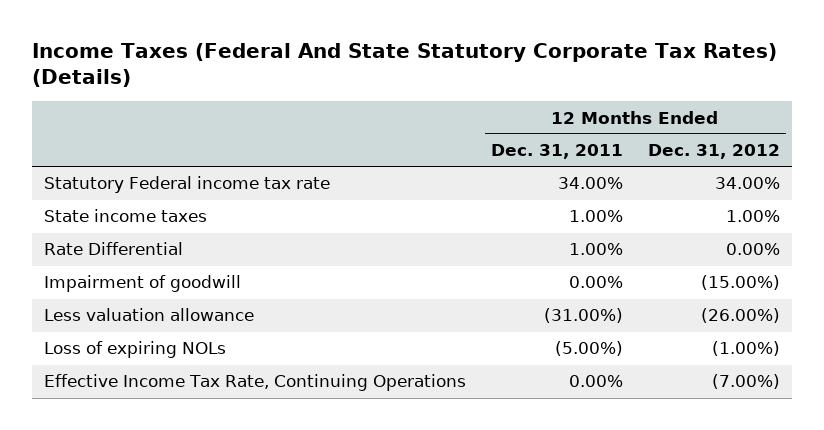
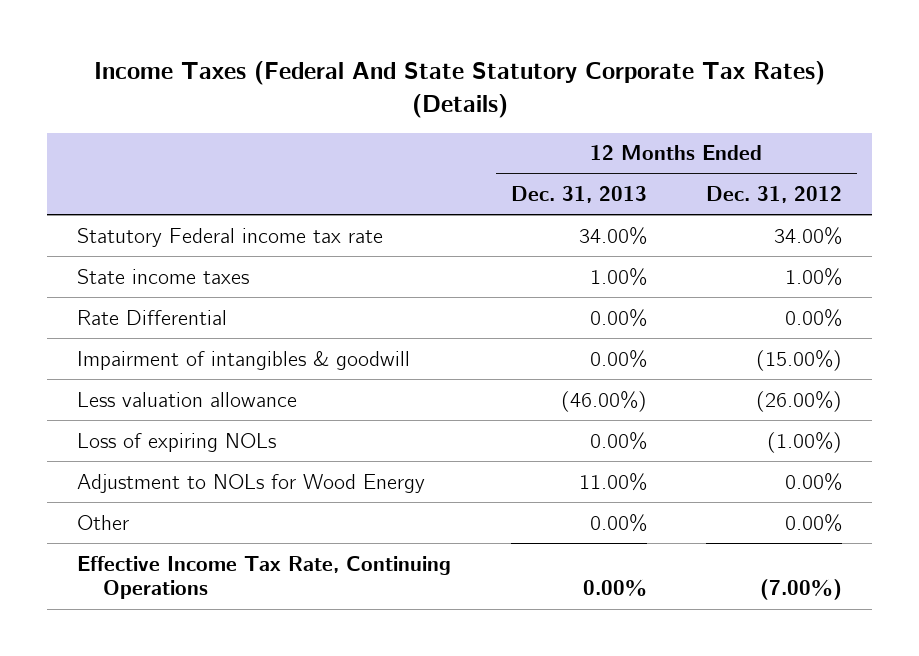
[490,144,623,160] Dec. 31, 2011 -> none
none -> [510,186,647,204] Dec. 31, 2013
[44,275,242,293] Impairment of goodwill -> [76,350,410,370] Impairment of intangibles & goodwill
none -> [76,473,425,493] Adjustment to NOLs for Wood Energy
none -> [76,514,129,530] Other

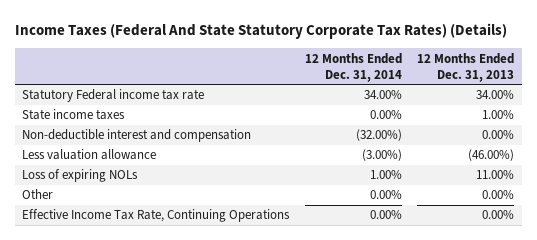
[706,186,843,204] Dec. 31, 2012 -> none
none -> [304,52,402,82] 12 Months Ended Dec. 31, 2014
[76,309,227,325] Rate Differential -> none
[76,350,410,370] Impairment of intangibles & goodwill -> none
none -> [22,129,252,143] Non-deductible interest and compensation
[76,473,425,493] Adjustment to NOLs for Wood Energy -> none
[589,431,647,450] 0.00% -> [476,170,515,180] 11.00%

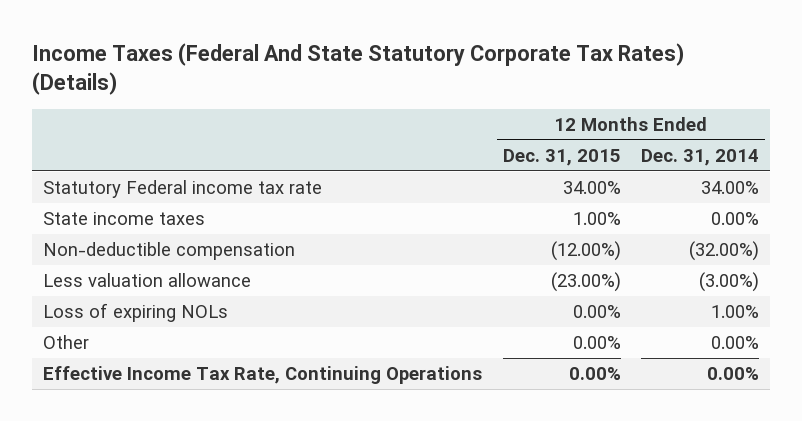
[417,52,515,82] 12 Months Ended Dec. 31, 2013 -> none
none -> [502,149,621,167] Dec. 31, 2015
[22,129,252,143] Non-deductible interest and compensation -> [42,242,295,261] Non-deductible compensation

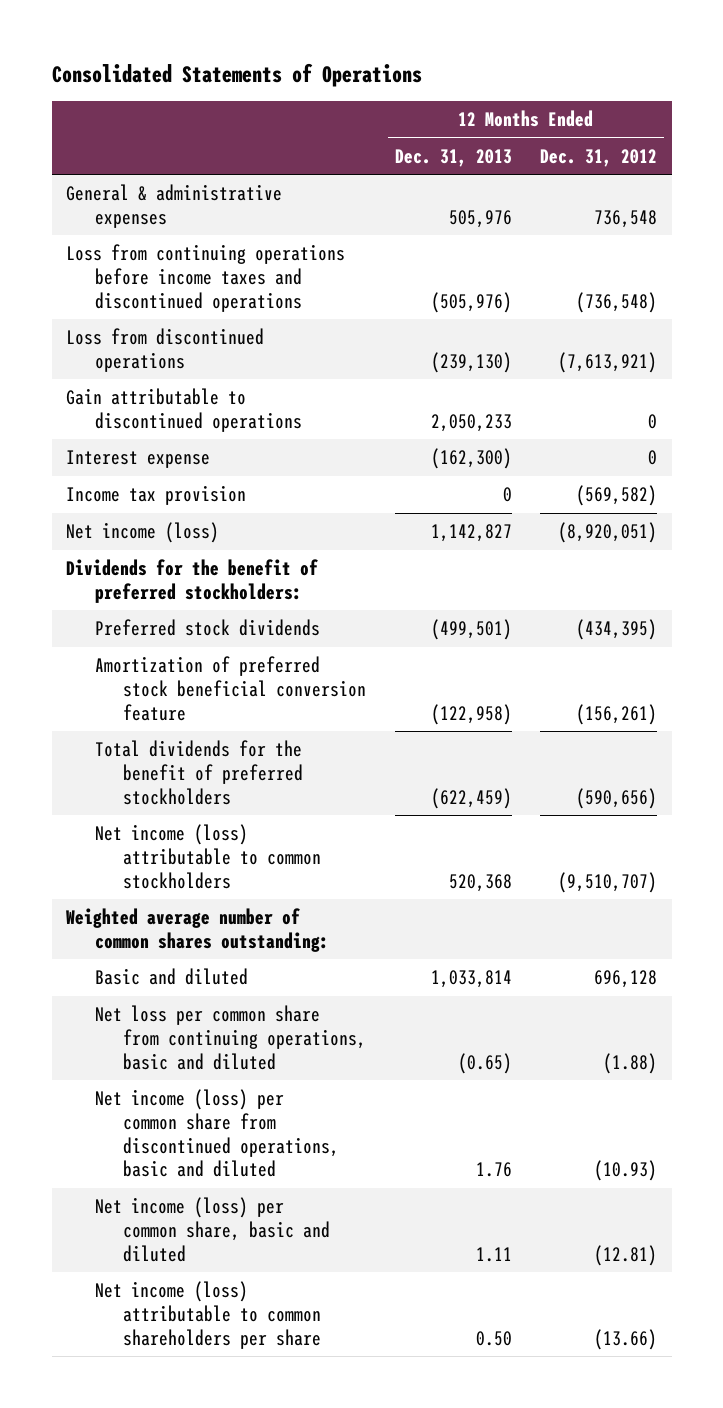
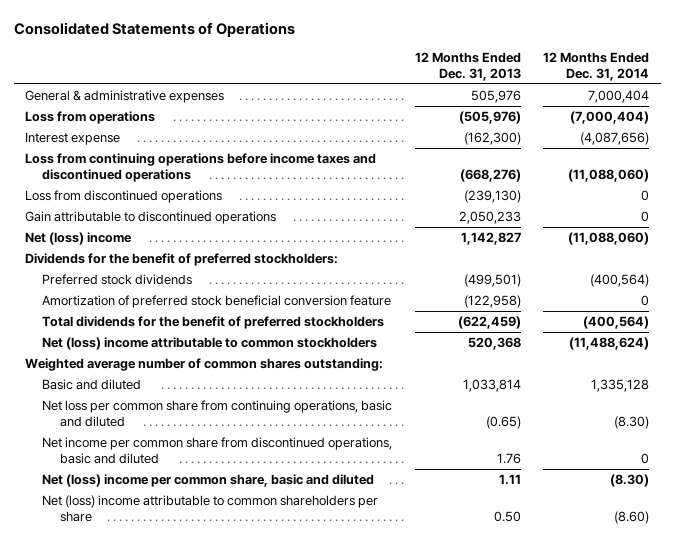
[540,148,658,167] Dec. 31, 2012 -> none
none -> [543,52,650,81] 12 Months Ended Dec. 31, 2014
none -> [25,110,156,124] Loss from operations
[65,450,210,469] Interest expense -> [25,131,121,145] Interest expense
[430,291,512,313] (505,976) -> [459,168,521,182] (668,276)
[65,485,246,506] Income tax provision -> none
[65,522,219,544] Net income (loss) -> [25,231,133,245] Net (loss) income
[94,824,322,889] Net income (loss) attributable to common stockholders -> [42,336,378,350] Net (loss) income attributable to common stockholders
[94,1089,340,1178] Net income (loss) per common share from discontinued operations, basic and diluted -> [42,436,393,464] Net income per common share from discontinued operations, basic and diluted
[94,1197,331,1262] Net income (loss) per common share, basic and diluted -> [42,473,375,487] Net (loss) income per common share, basic and diluted
[94,1281,322,1349] Net income (loss) attributable to common shareholders per share -> [42,494,379,522] Net (loss) income attributable to common shareholders per share

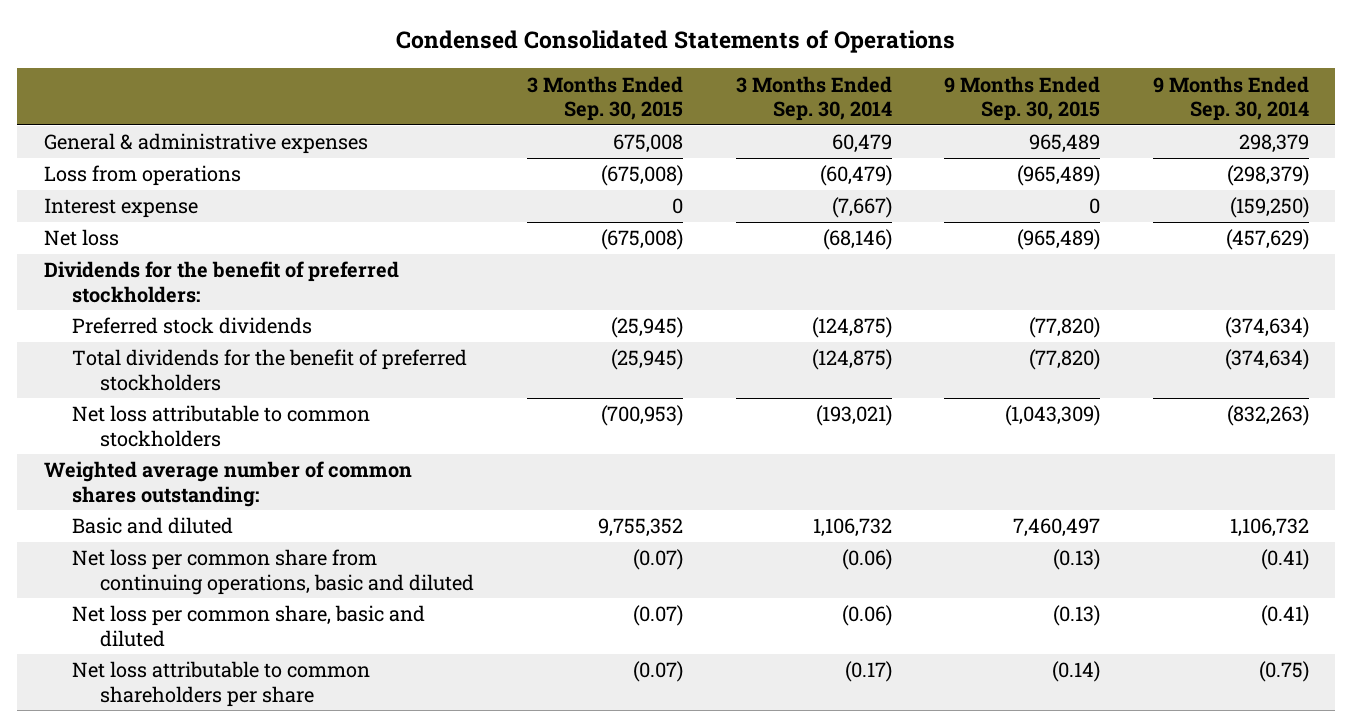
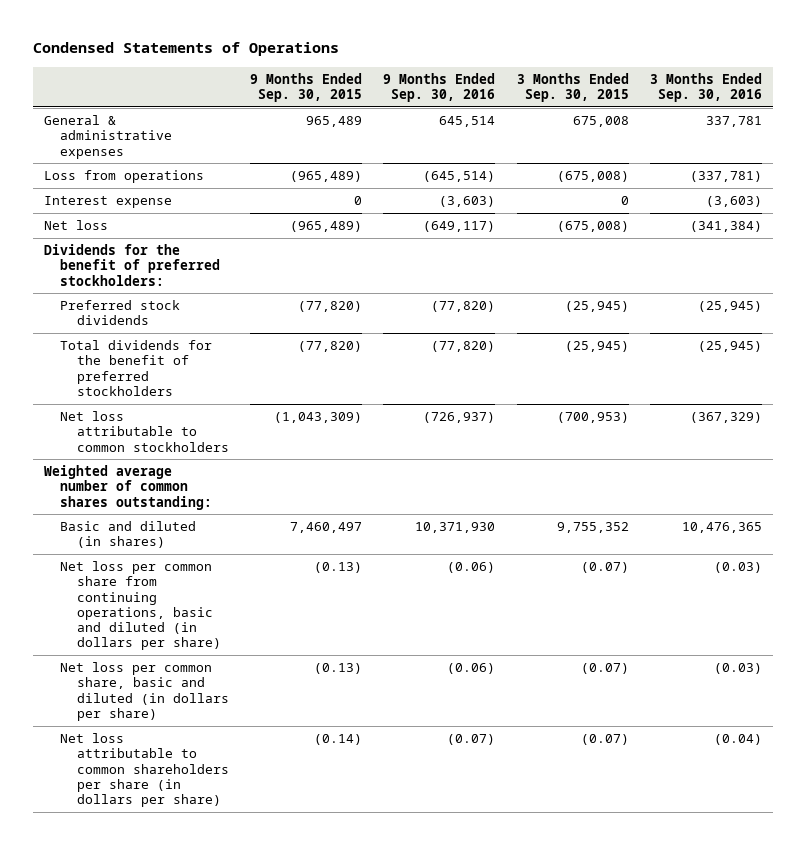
[396,30,956,54] Condensed Consolidated Statements of Operations -> [33,42,340,57] Condensed Statements of Operations
[735,75,892,121] 3 Months Ended Sep. 30, 2014 -> none
[1153,75,1310,121] 9 Months Ended Sep. 30, 2014 -> none
none -> [383,72,496,102] 9 Months Ended Sep. 30, 2016
none -> [650,72,763,102] 3 Months Ended Sep. 30, 2016
[71,517,233,535] Basic and diluted -> [60,521,197,549] Basic and diluted (in shares)
[71,549,475,595] Net loss per common share from continuing operations, basic and diluted -> [60,561,221,651] Net loss per common share from continuing operations, basic and diluted (in dollars per share)
[71,605,425,647] Net loss per common share, basic and diluted -> [60,662,229,721] Net loss per common share, basic and diluted (in dollars per share)
[71,661,370,707] Net loss attributable to common shareholders per share -> [60,733,229,808] Net loss attributable to common shareholders per share (in dollars per share)

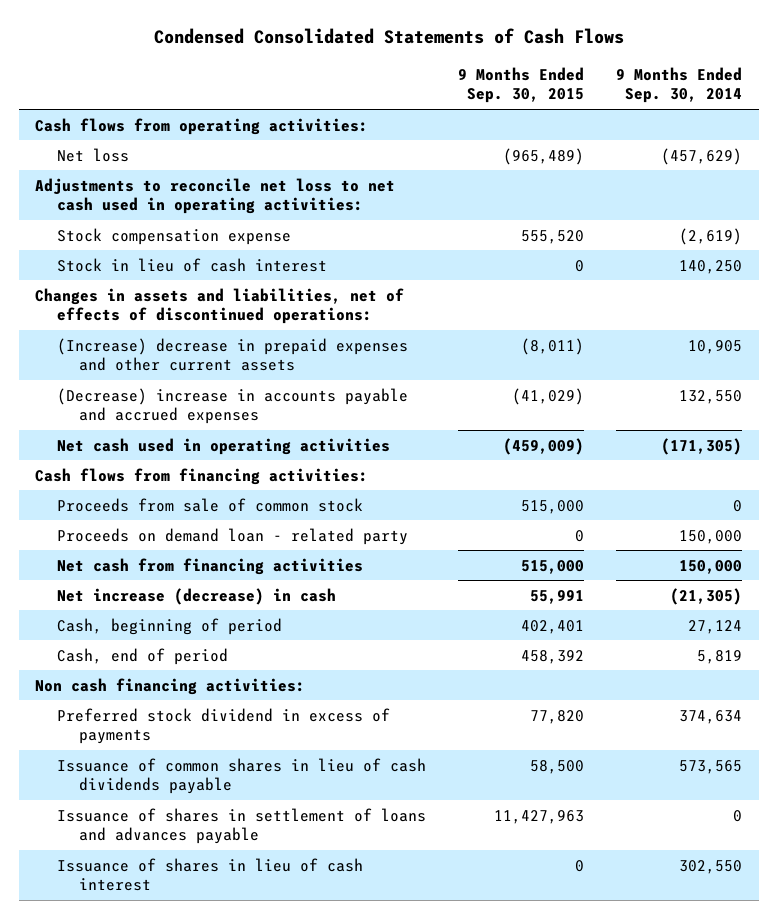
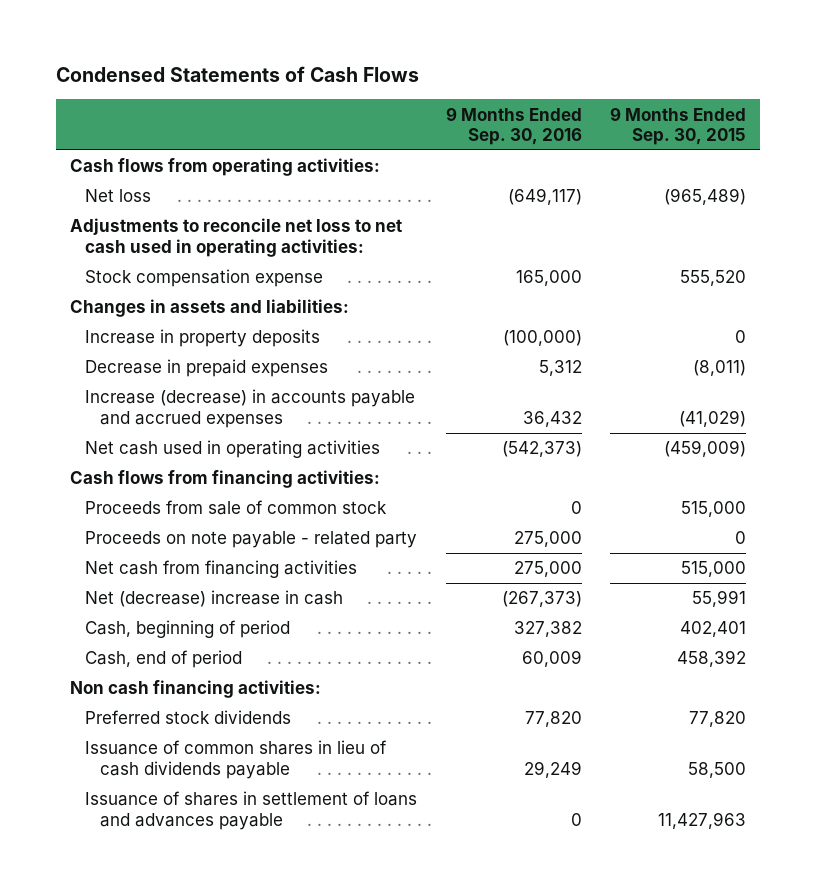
[153,28,624,45] Condensed Consolidated Statements of Cash Flows -> [56,66,420,83] Condensed Statements of Cash Flows
[616,66,743,104] 9 Months Ended Sep. 30, 2014 -> none
none -> [445,106,582,145] 9 Months Ended Sep. 30, 2016
[56,257,327,272] Stock in lieu of cash interest -> none
[35,287,405,325] Changes in assets and liabilities, net of effects of discontinued operations: -> [70,299,350,318] Changes in assets and liabilities:
none -> [85,329,321,348] Increase in property deposits
[56,337,408,372] (Increase) decrease in prepaid expenses and other current assets -> [85,359,329,378] Decrease in prepaid expenses
[56,387,408,425] (Decrease) increase in accounts payable and accrued expenses -> [85,389,416,428] Increase (decrease) in accounts payable and accrued expenses
[56,527,408,545] Proceeds on demand loan - related party -> [85,531,418,549] Proceeds on note payable - related party
[56,587,336,605] Net increase (decrease) in cash -> [85,590,344,608] Net (decrease) increase in cash
[56,707,390,745] Preferred stock dividend in excess of payments -> [85,710,292,725] Preferred stock dividends
[56,857,363,892] Issuance of shares in lieu of cash interest -> none

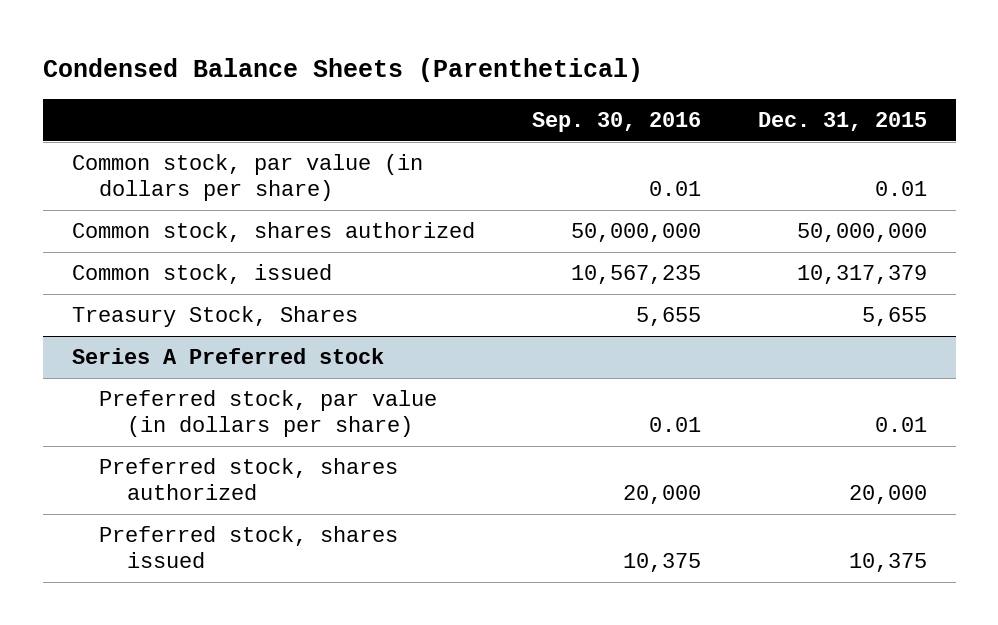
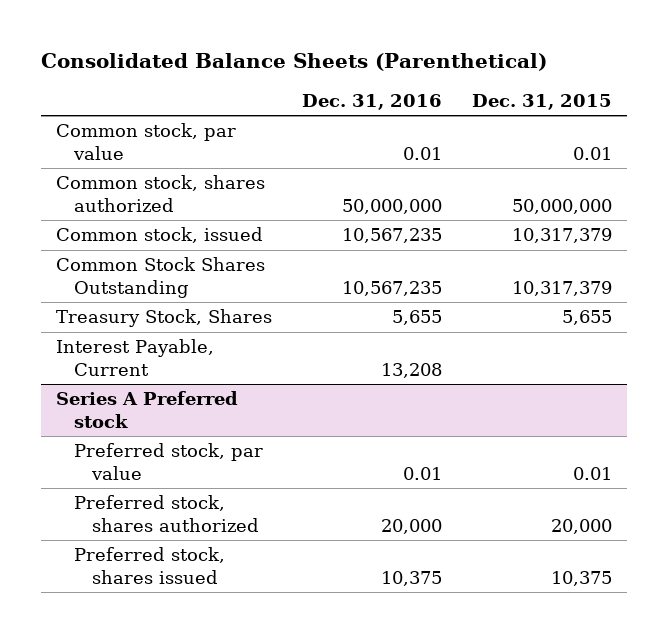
[42,57,643,82] Condensed Balance Sheets (Parenthetical) -> [40,53,547,72] Consolidated Balance Sheets (Parenthetical)
[531,111,701,132] Sep. 30, 2016 -> none
none -> [301,93,442,110] Dec. 31, 2016
[71,154,423,202] Common stock, par value (in dollars per share) -> [55,123,236,161] Common stock, par value
none -> [55,257,265,299] Common Stock Shares Outstanding
none -> [55,339,214,377] Interest Payable, Current
[99,390,438,438] Preferred stock, par value (in dollars per share) -> [73,443,263,481] Preferred stock, par value

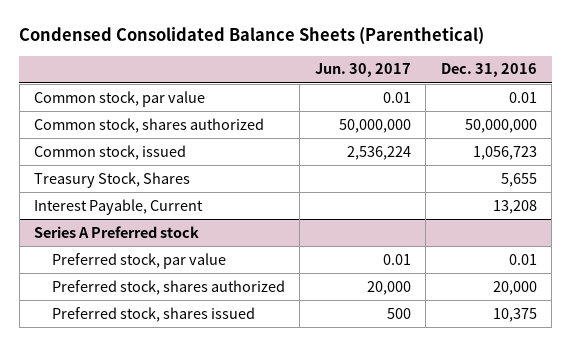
[40,53,547,72] Consolidated Balance Sheets (Parenthetical) -> [19,27,485,46] Condensed Consolidated Balance Sheets (Parenthetical)
[471,93,612,110] Dec. 31, 2015 -> none
none -> [314,63,411,78] Jun. 30, 2017
[55,257,265,299] Common Stock Shares Outstanding -> none
[341,228,442,244] 10,567,235 -> [472,145,537,160] 1,056,723

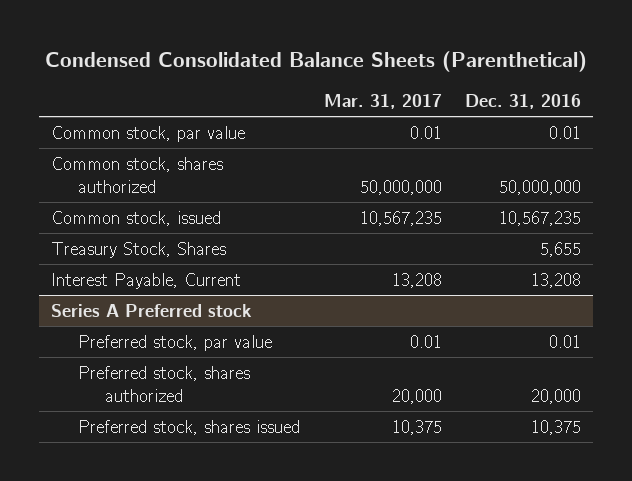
[314,63,411,78] Jun. 30, 2017 -> none
none -> [323,94,442,110] Mar. 31, 2017
[472,145,537,160] 1,056,723 -> [499,210,582,226] 10,567,235

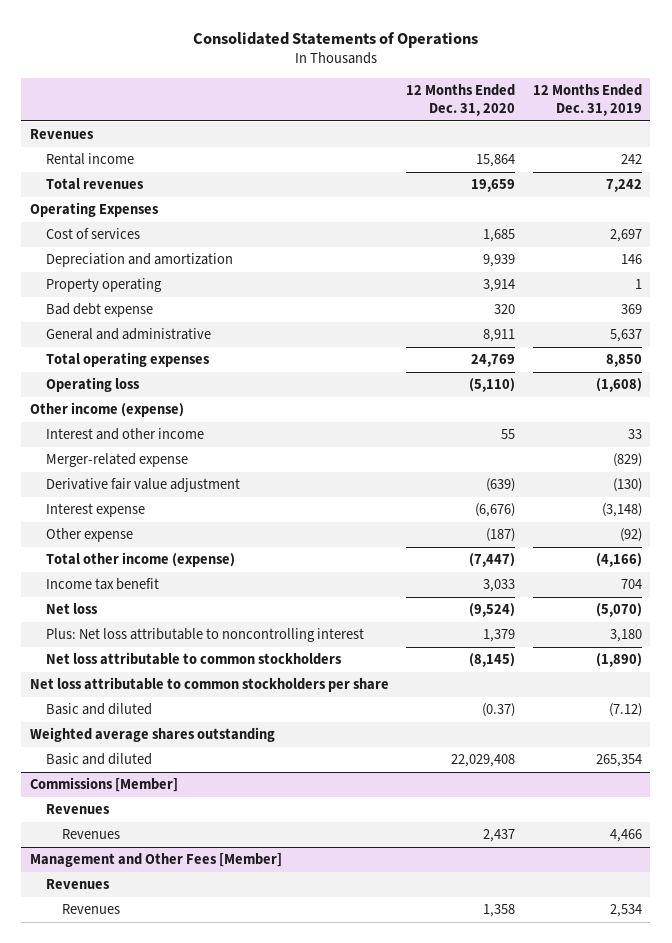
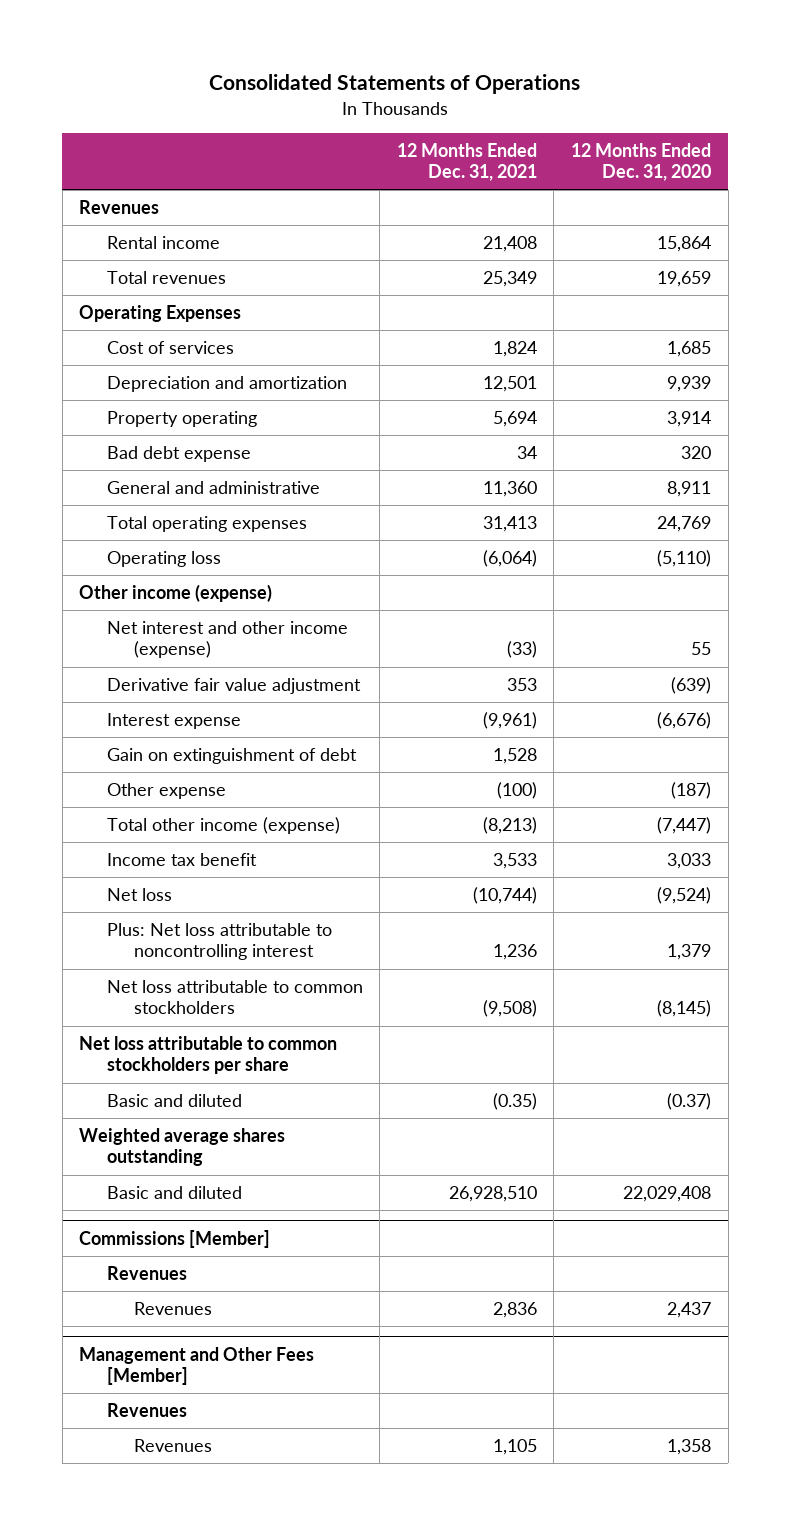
[532,84,642,116] 12 Months Ended Dec. 31, 2019 -> none
none -> [396,142,537,182] 12 Months Ended Dec. 31, 2021
[46,453,189,468] Merger-related expense -> none
[46,428,205,441] Interest and other income -> [106,621,348,659] Net interest and other income (expense)
none -> [106,748,357,765] Gain on extinguishment of debt

